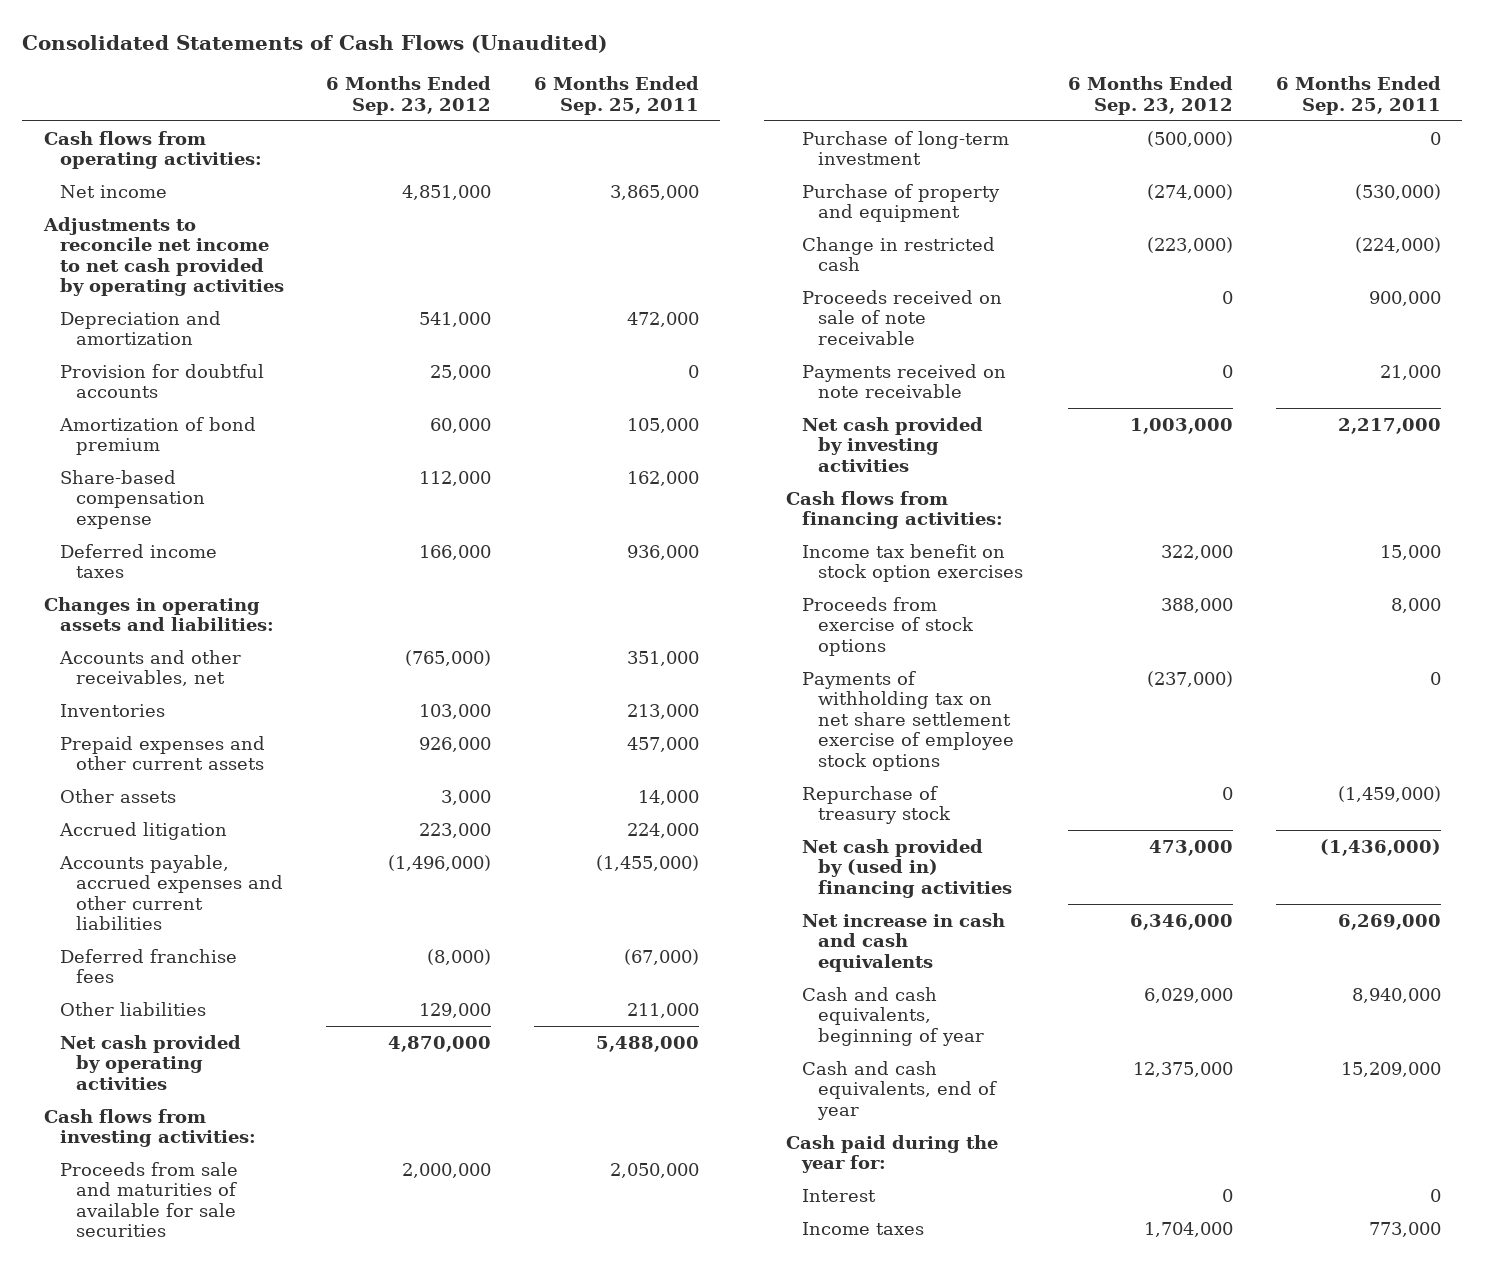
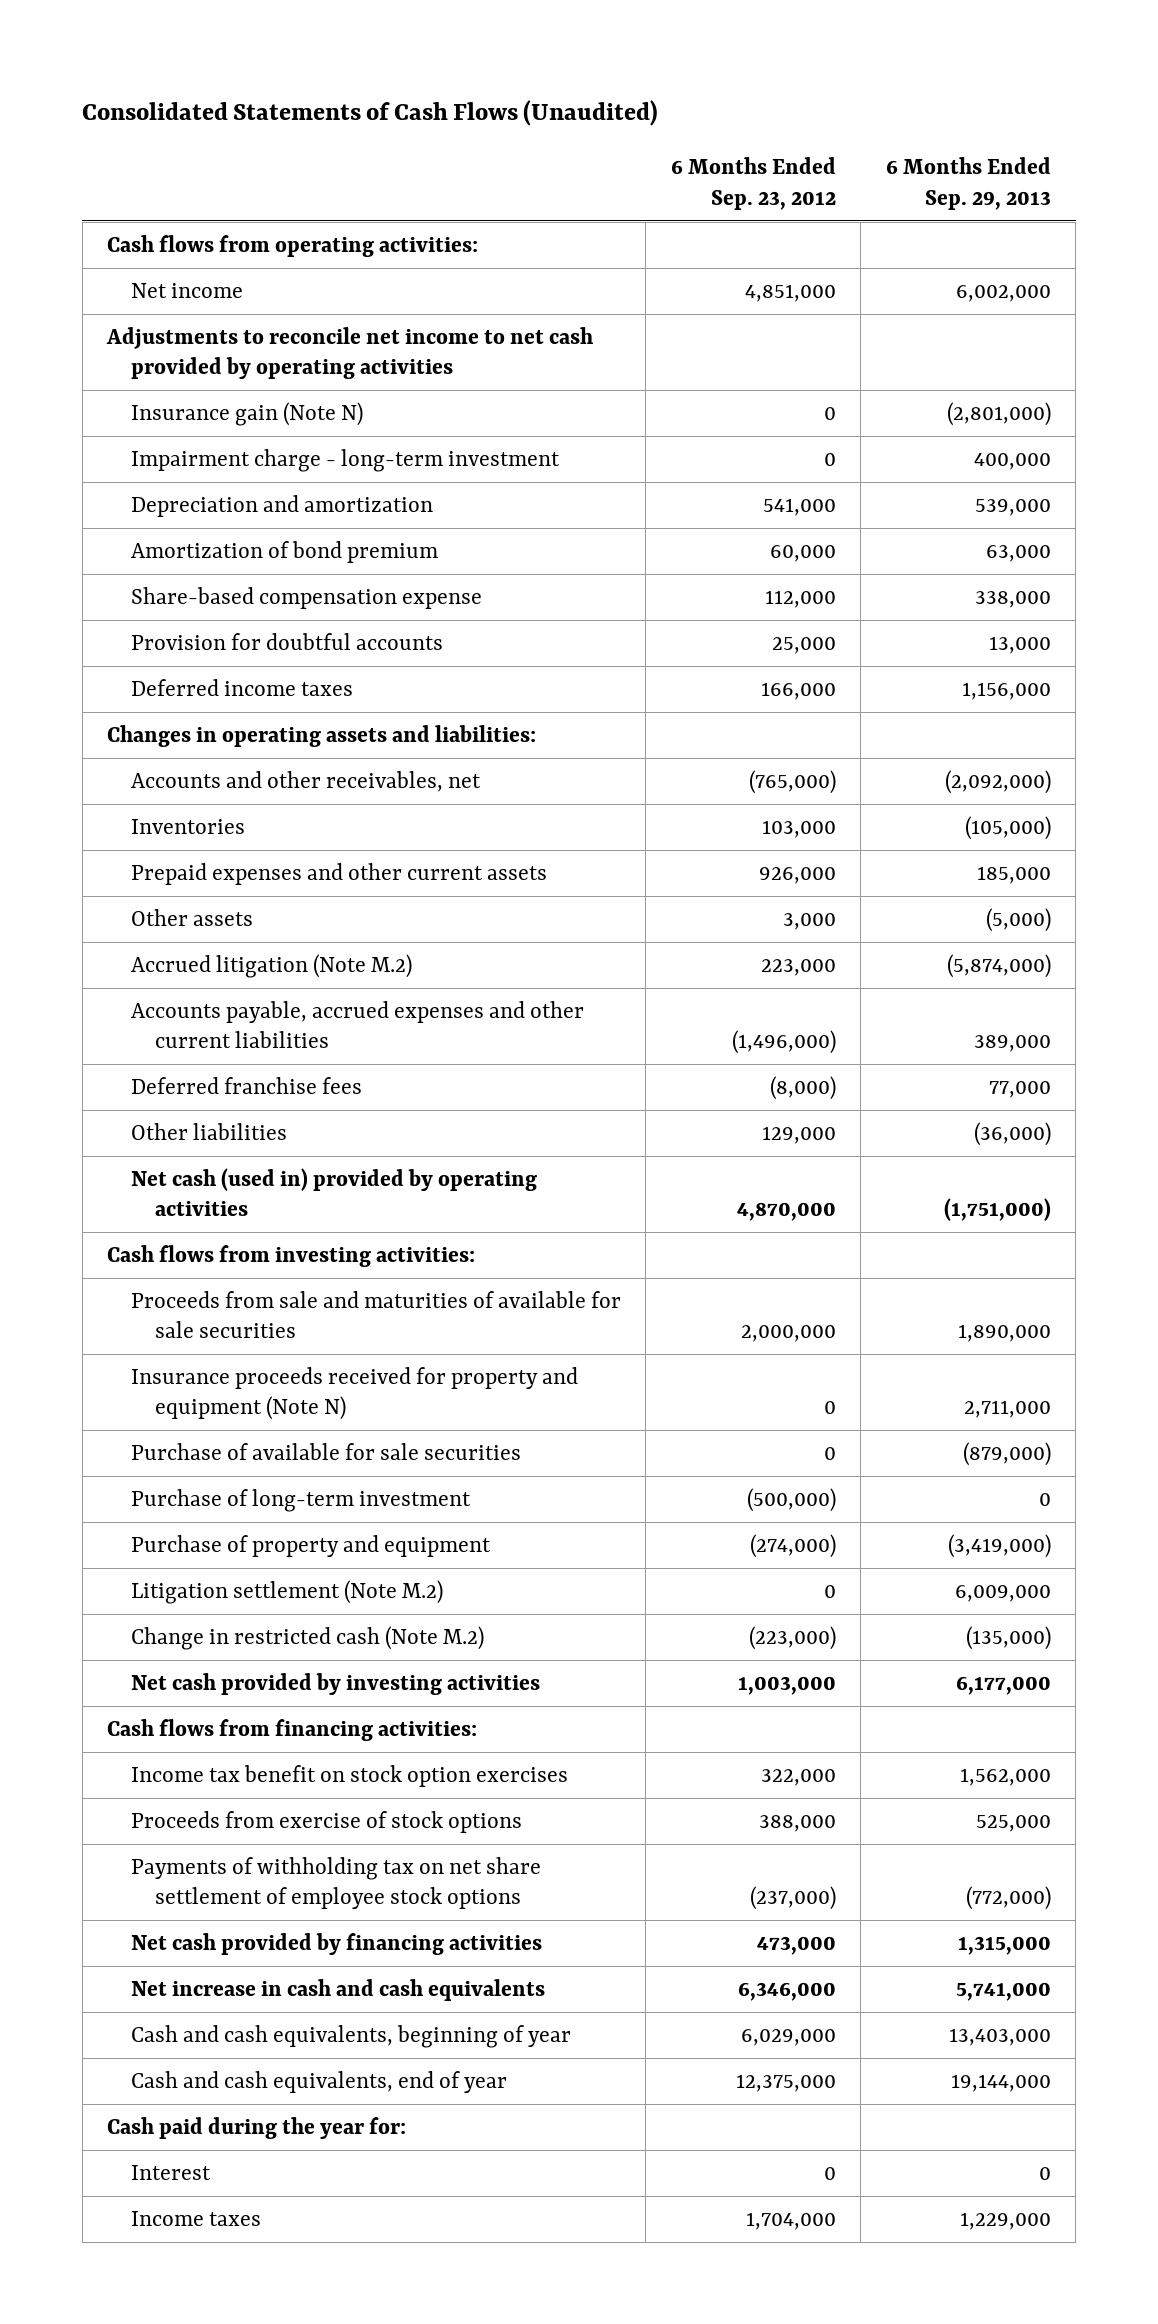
[534,76,700,115] 6 Months Ended Sep. 25, 2011 -> none
none -> [885,157,1051,210] 6 Months Ended Sep. 29, 2013
none -> [130,401,363,426] Insurance gain (Note N)
none -> [130,448,560,472] Impairment charge - long-term investment
[59,363,264,399] Provision for doubtful accounts -> [130,632,443,650] Provision for doubtful accounts
[58,821,227,840] Accrued litigation -> [130,953,412,978] Accrued litigation (Note M.2)
[59,1034,241,1090] Net cash provided by operating activities -> [130,1167,537,1217] Net cash (used in) provided by operating activities
none -> [130,1366,578,1421] Insurance proceeds received for property and equipment (Note N)
none -> [130,1442,521,1460] Purchase of available for sale securities
[801,289,1002,345] Proceeds received on sale of note receivable -> none
[801,363,1006,399] Payments received on note receivable -> none
none -> [130,1579,443,1604] Litigation settlement (Note M.2)
[801,236,995,272] Change in restricted cash -> [130,1625,484,1650] Change in restricted cash (Note M.2)
[801,785,951,825] Repurchase of treasury stock -> none
[801,670,1014,771] Payments of withholding tax on net share settlement exercise of employee stock options -> [130,1856,541,1910] Payments of withholding tax on net share settlement of employee stock options
[801,838,1012,898] Net cash provided by (used in) financing activities -> [130,1932,542,1955] Net cash provided by financing activities

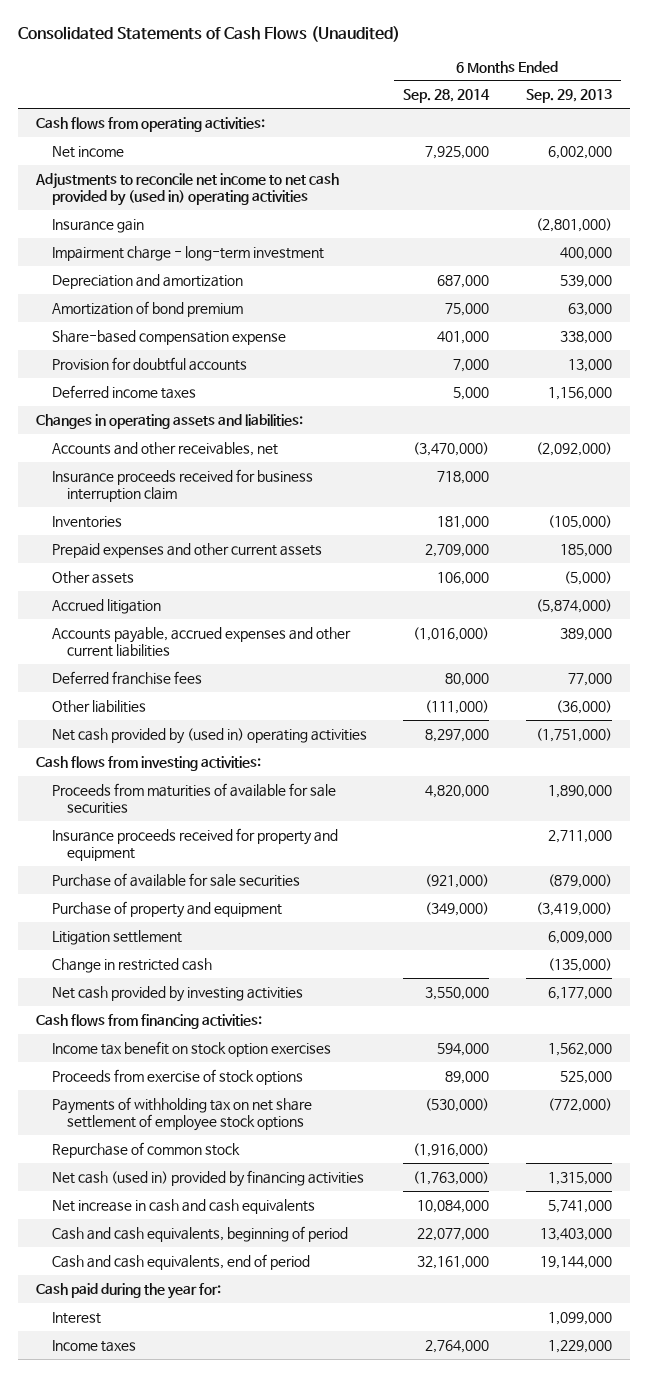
[670,157,836,210] 6 Months Ended Sep. 23, 2012 -> none
none -> [403,89,491,104] Sep. 28, 2014
[106,326,594,380] Adjustments to reconcile net income to net cash provided by operating activities -> [35,172,340,207] Adjustments to reconcile net income to net cash provided by (used in) operating activities
[130,401,363,426] Insurance gain (Note N) -> [51,218,144,233] Insurance gain
none -> [51,468,313,503] Insurance proceeds received for business interruption claim
[130,953,412,978] Accrued litigation (Note M.2) -> [51,598,161,614] Accrued litigation
[130,1167,537,1217] Net cash (used in) provided by operating activities -> [51,727,367,744] Net cash provided by (used in) operating activities
[130,1290,621,1339] Proceeds from sale and maturities of available for sale securities -> [51,782,336,815] Proceeds from maturities of available for sale securities
[130,1366,578,1421] Insurance proceeds received for property and equipment (Note N) -> [51,827,338,862] Insurance proceeds received for property and equipment
[130,1488,471,1512] Purchase of long-term investment -> none
[130,1579,443,1604] Litigation settlement (Note M.2) -> [51,929,182,945] Litigation settlement
[130,1625,484,1650] Change in restricted cash (Note M.2) -> [51,957,212,973] Change in restricted cash
none -> [51,1141,240,1158] Repurchase of common stock
[130,1932,542,1955] Net cash provided by financing activities -> [51,1169,364,1187] Net cash (used in) provided by financing activities
[130,2024,571,2048] Cash and cash equivalents, beginning of year -> [51,1225,348,1242] Cash and cash equivalents, beginning of period
[130,2070,507,2093] Cash and cash equivalents, end of year -> [51,1253,310,1270] Cash and cash equivalents, end of period
[1038,2166,1051,2180] 0 -> [547,1311,612,1325] 1,099,000

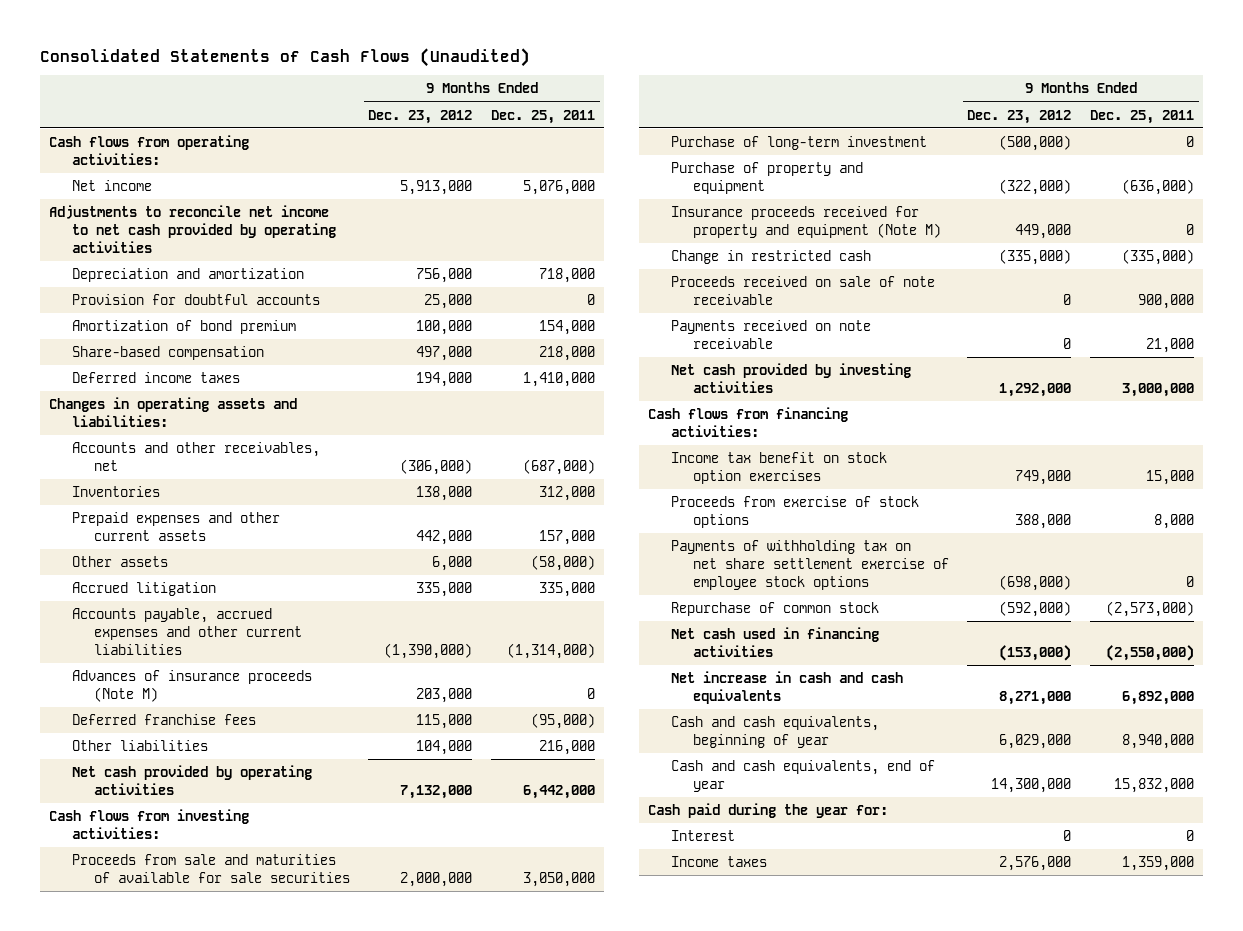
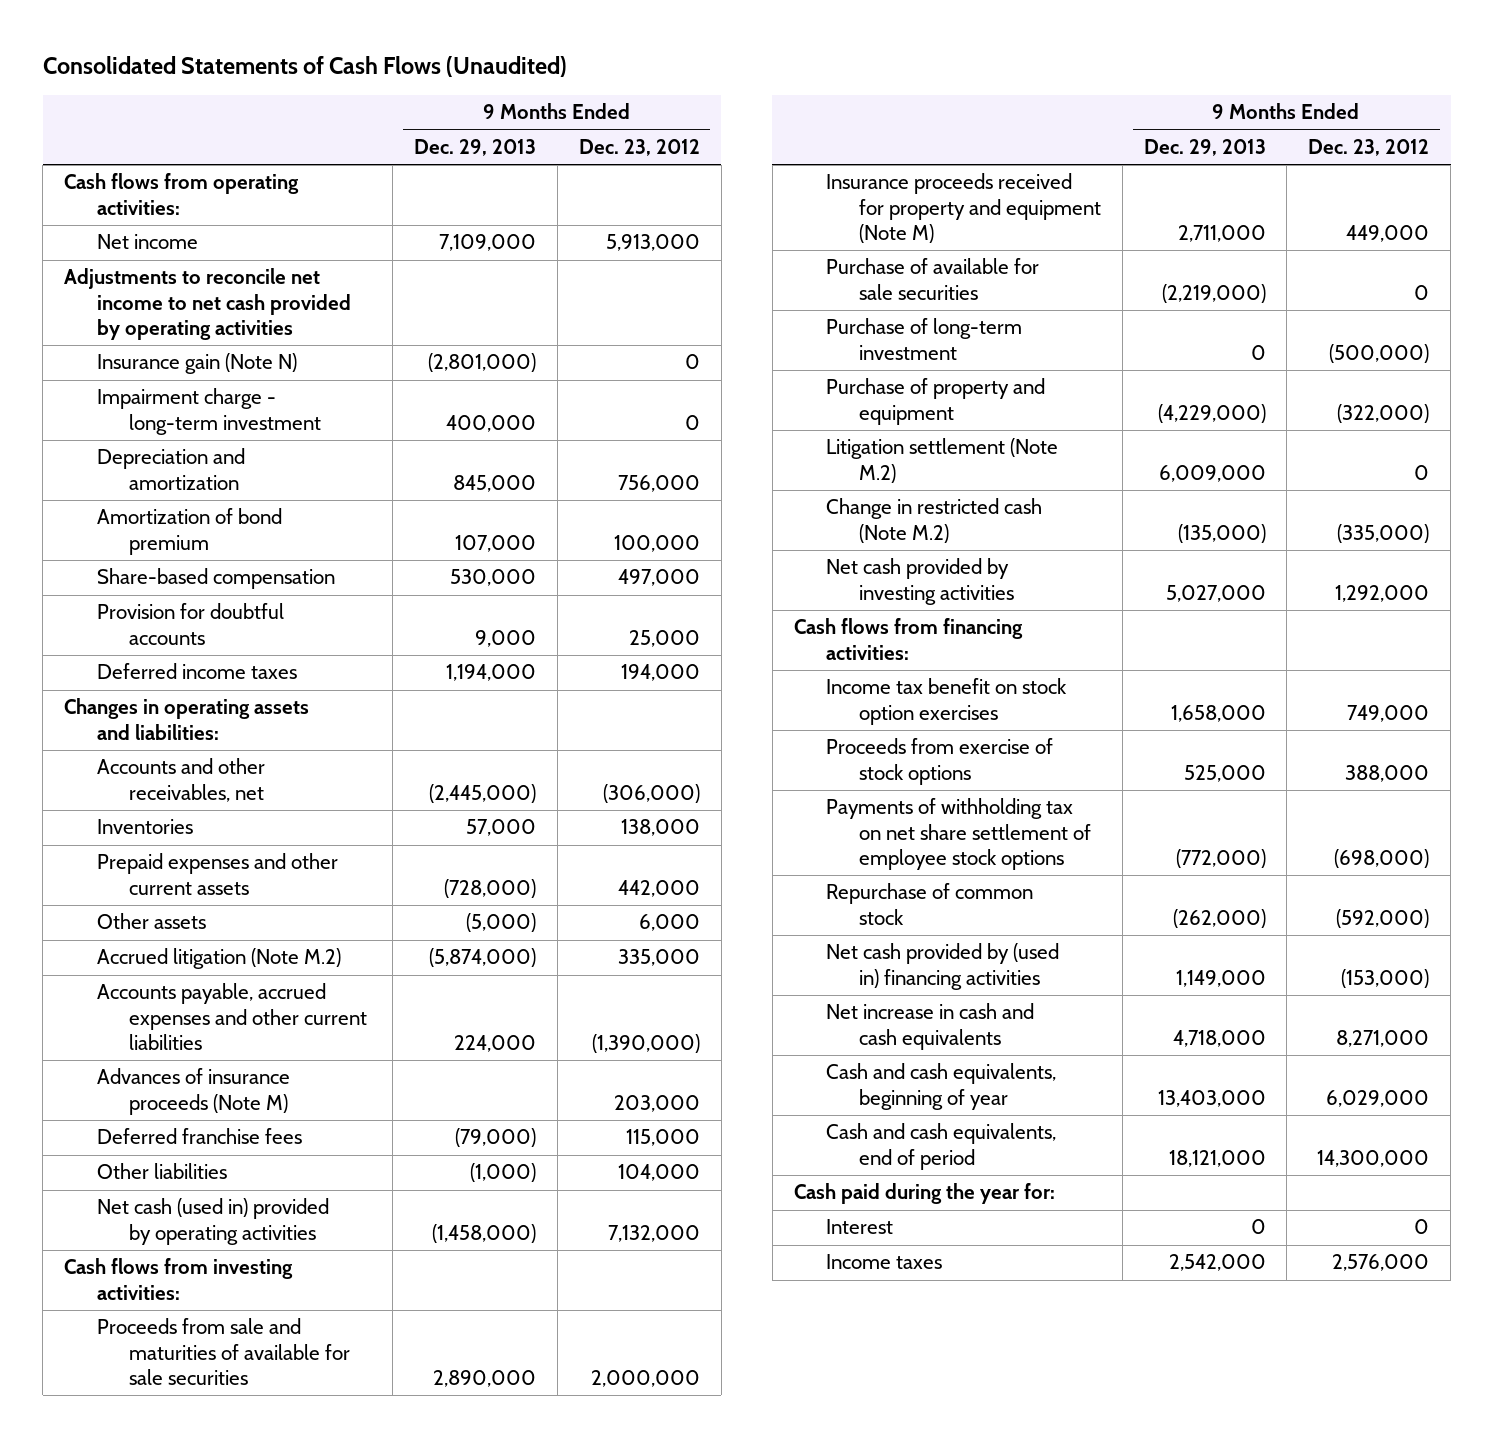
[491,109,596,124] Dec. 25, 2011 -> none
none -> [413,139,536,157] Dec. 29, 2013
none -> [96,353,297,375] Insurance gain (Note N)
none -> [96,388,322,435] Impairment charge - long-term investment
[71,293,320,305] Provision for doubtful accounts -> [96,603,284,645] Provision for doubtful accounts
[71,581,216,596] Accrued litigation -> [96,948,341,970] Accrued litigation (Note M.2)
[71,764,312,795] Net cash provided by operating activities -> [96,1198,329,1245] Net cash (used in) provided by operating activities
[670,205,941,238] Insurance proceeds received for property and equipment (Note M) -> [826,173,1101,244] Insurance proceeds received for property and equipment (Note M)
none -> [826,258,1040,300] Purchase of available for sale securities
[670,275,935,305] Proceeds received on sale of note receivable -> none
[670,319,871,349] Payments received on note receivable -> none
none -> [826,438,1059,483] Litigation settlement (Note M.2)
[670,249,871,264] Change in restricted cash -> [826,498,1043,543] Change in restricted cash (Note M.2)
[670,539,949,590] Payments of withholding tax on net share settlement exercise of employee stock options -> [826,798,1091,871] Payments of withholding tax on net share settlement of employee stock options
[670,626,879,657] Net cash used in financing activities -> [826,943,1060,990] Net cash provided by (used in) financing activities
[670,759,935,792] Cash and cash equivalents, end of year -> [826,1123,1057,1170] Cash and cash equivalents, end of period

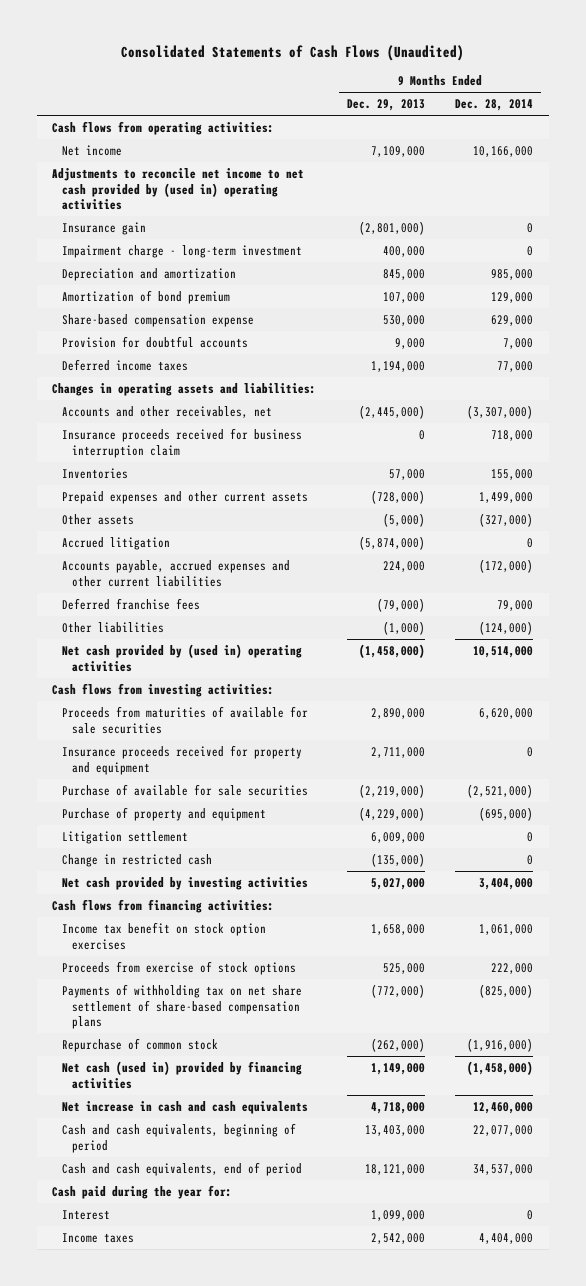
[578,139,700,157] Dec. 23, 2012 -> none
none -> [455,99,534,112] Dec. 28, 2014
[64,268,351,341] Adjustments to reconcile net income to net cash provided by operating activities -> [52,167,305,211] Adjustments to reconcile net income to net cash provided by (used in) operating activities
[96,353,297,375] Insurance gain (Note N) -> [62,221,147,235] Insurance gain
[96,568,335,590] Share-based compensation -> [62,313,255,327] Share-based compensation expense
none -> [62,427,303,458] Insurance proceeds received for business interruption claim
[96,948,341,970] Accrued litigation (Note M.2) -> [62,536,171,550] Accrued litigation
[96,1068,290,1115] Advances of insurance proceeds (Note M) -> none
[96,1198,329,1245] Net cash (used in) provided by operating activities -> [62,643,303,672] Net cash provided by (used in) operating activities
[96,1318,351,1386] Proceeds from sale and maturities of available for sale securities -> [62,705,309,734] Proceeds from maturities of available for sale securities
[826,173,1101,244] Insurance proceeds received for property and equipment (Note M) -> [62,744,303,775] Insurance proceeds received for property and equipment
[826,318,1023,360] Purchase of long-term investment -> none
[826,438,1059,483] Litigation settlement (Note M.2) -> [62,830,189,844] Litigation settlement
[826,498,1043,543] Change in restricted cash (Note M.2) -> [62,853,213,867] Change in restricted cash
[826,798,1091,871] Payments of withholding tax on net share settlement of employee stock options -> [62,983,303,1030] Payments of withholding tax on net share settlement of share-based compensation plans
[826,943,1060,990] Net cash provided by (used in) financing activities -> [62,1060,303,1089] Net cash (used in) provided by financing activities
[826,1063,1057,1110] Cash and cash equivalents, beginning of year -> [62,1122,297,1153] Cash and cash equivalents, beginning of period
[1250,1219,1266,1235] 0 -> [370,1209,425,1221] 1,099,000

